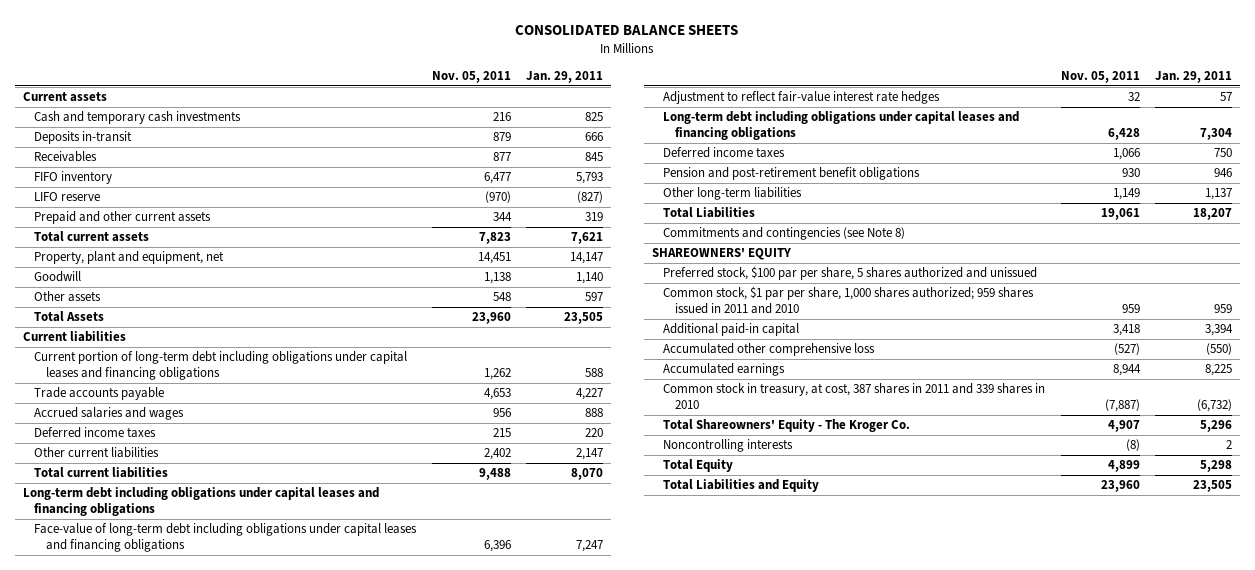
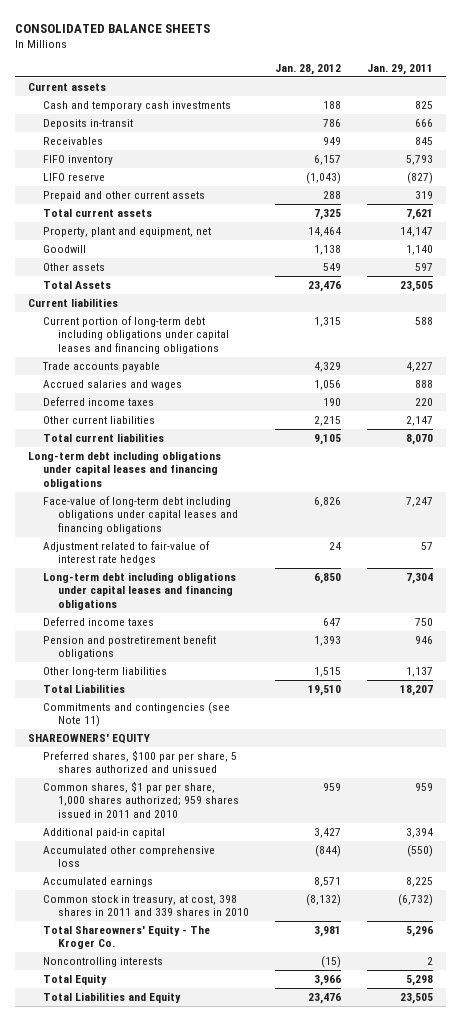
[431,70,511,83] Nov. 05, 2011 -> none
none -> [274,64,341,76] Jan. 28, 2012
[663,91,941,105] Adjustment to reflect fair-value interest rate hedges -> [42,540,210,566] Adjustment related to fair-value of interest rate hedges
[663,167,921,181] Pension and post-retirement benefit obligations -> [42,634,216,660] Pension and postretirement benefit obligations
[663,227,906,241] Commitments and contingencies (see Note 8) -> [42,701,230,728] Commitments and contingencies (see Note 11)
[663,266,1038,281] Preferred stock, $100 par per share, 5 shares authorized and unissued -> [42,749,237,774] Preferred shares, $100 par per share, 5 shares authorized and unissued
[663,286,1035,314] Common stock, $1 par per share, 1,000 shares authorized; 959 shares issued in 2011 and 2010 -> [42,780,239,819] Common shares, $1 par per share, 1,000 shares authorized; 959 shares issued in 2011 and 2010
[663,383,1046,409] Common stock in treasury, at cost, 387 shares in 2011 and 339 shares in 2010 -> [42,894,249,917] Common stock in treasury, at cost, 398 shares in 2011 and 339 shares in 2010

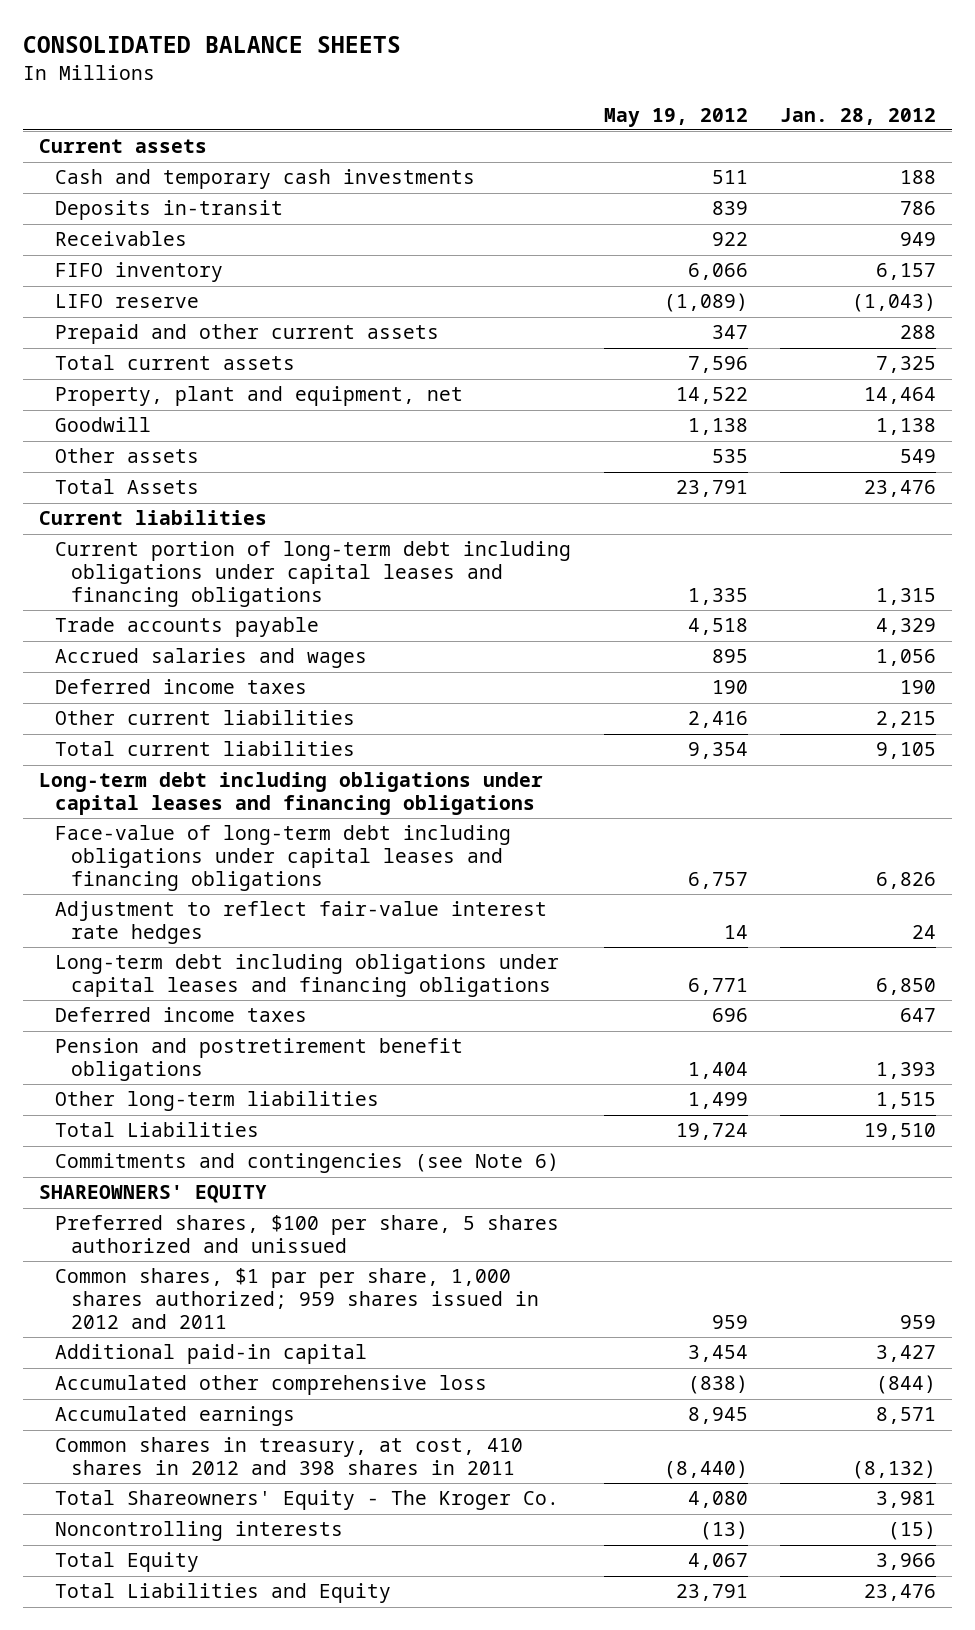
[367,64,434,76] Jan. 29, 2011 -> none
none -> [603,107,748,127] May 19, 2012
[42,540,210,566] Adjustment related to fair-value of interest rate hedges -> [55,901,548,944] Adjustment to reflect fair-value interest rate hedges
[42,701,230,728] Commitments and contingencies (see Note 11) -> [55,1153,560,1174] Commitments and contingencies (see Note 6)
[42,749,237,774] Preferred shares, $100 par per share, 5 shares authorized and unissued -> [55,1215,560,1253] Preferred shares, $100 per share, 5 shares authorized and unissued
[42,780,239,819] Common shares, $1 par per share, 1,000 shares authorized; 959 shares issued in 2011 and 2010 -> [55,1268,540,1329] Common shares, $1 par per share, 1,000 shares authorized; 959 shares issued in 2012 and 2011
[42,894,249,917] Common stock in treasury, at cost, 398 shares in 2011 and 339 shares in 2010 -> [55,1437,524,1475] Common shares in treasury, at cost, 410 shares in 2012 and 398 shares in 2011

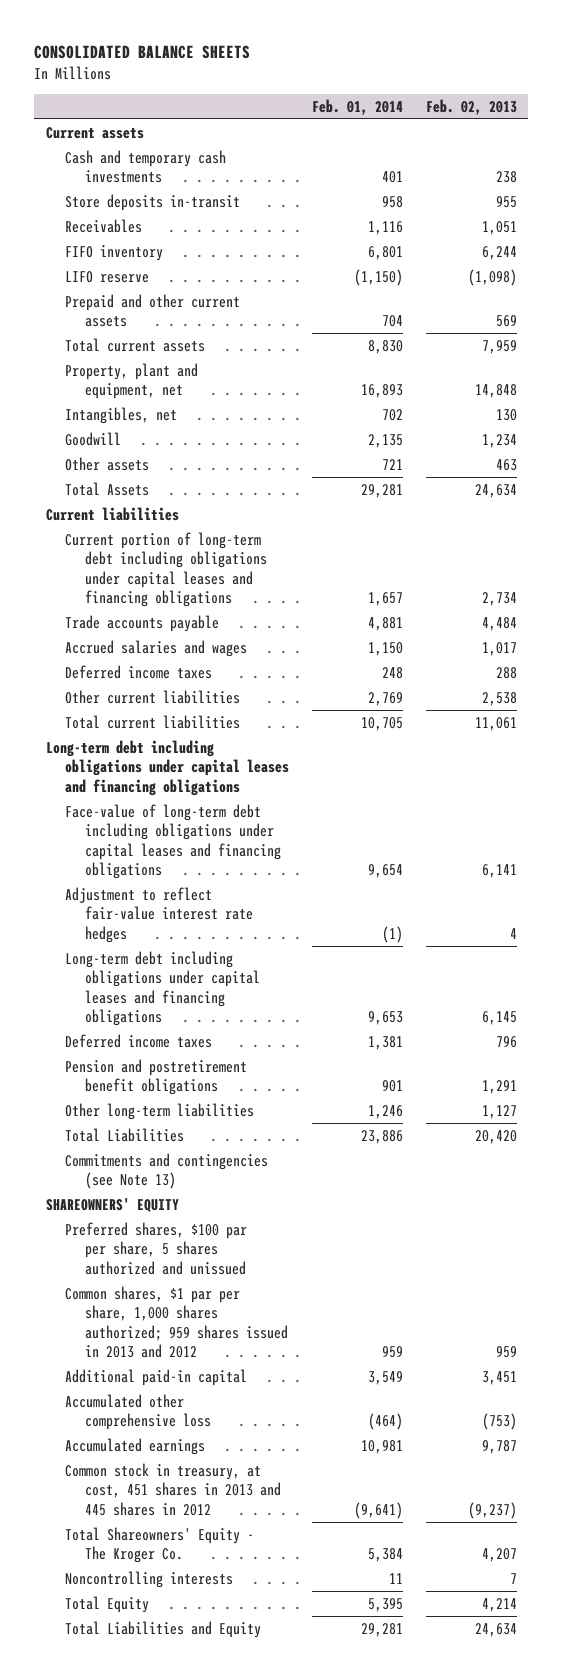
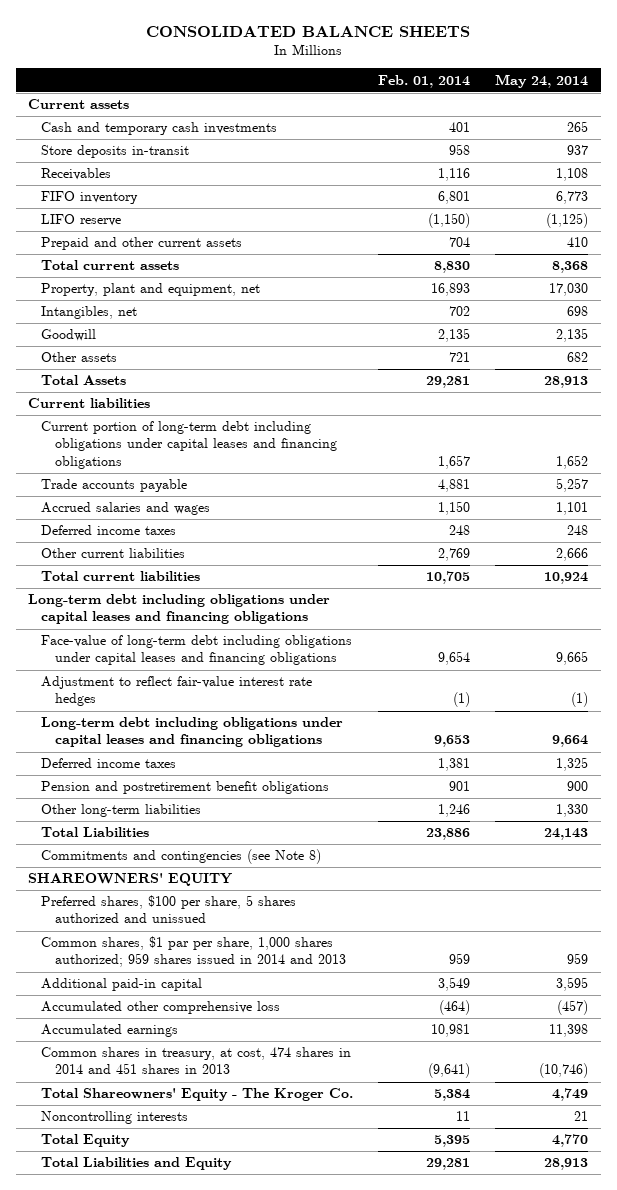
[425,98,517,115] Feb. 02, 2013 -> none
none -> [495,73,589,88] May 24, 2014
[65,1152,269,1190] Commitments and contingencies (see Note 13) -> [41,849,322,865] Commitments and contingencies (see Note 8)
[65,1221,248,1275] Preferred shares, $100 par per share, 5 shares authorized and unissued -> [41,895,297,924] Preferred shares, $100 per share, 5 shares authorized and unissued
[65,1285,288,1359] Common shares, $1 par per share, 1,000 shares authorized; 959 shares issued in 2013 and 2012 -> [41,936,346,968] Common shares, $1 par per share, 1,000 shares authorized; 959 shares issued in 2014 and 2013
[65,1462,281,1516] Common stock in treasury, at cost, 451 shares in 2013 and 445 shares in 2012 -> [41,1047,352,1075] Common shares in treasury, at cost, 474 shares in 2014 and 451 shares in 2013

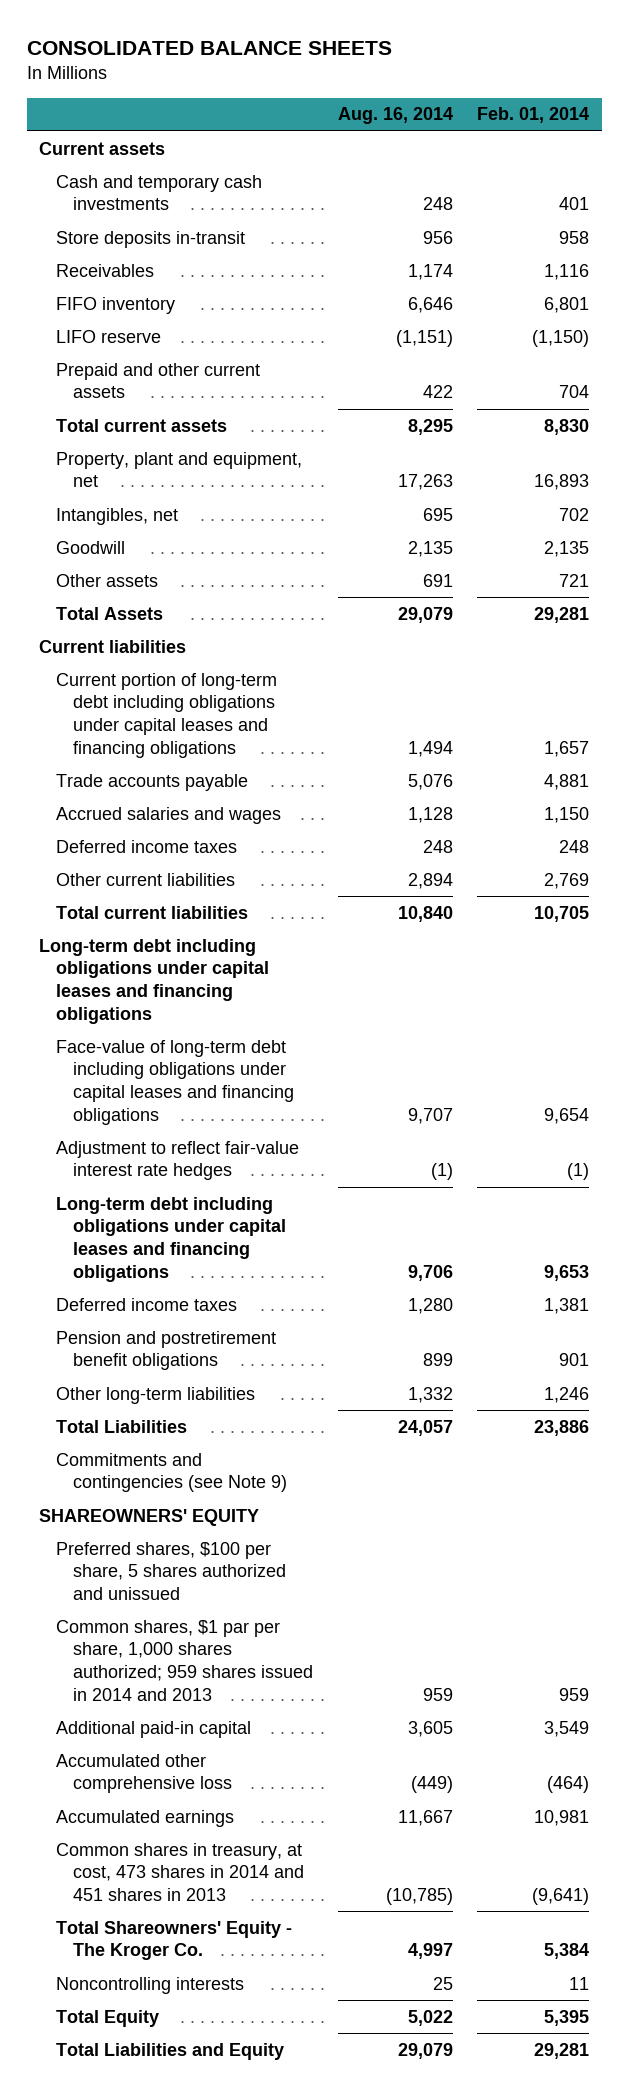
[495,73,589,88] May 24, 2014 -> none
none -> [337,107,453,125] Aug. 16, 2014
[41,849,322,865] Commitments and contingencies (see Note 8) -> [55,1452,287,1493] Commitments and contingencies (see Note 9)
[41,1047,352,1075] Common shares in treasury, at cost, 474 shares in 2014 and 451 shares in 2013 -> [55,1842,304,1902] Common shares in treasury, at cost, 473 shares in 2014 and 451 shares in 2013

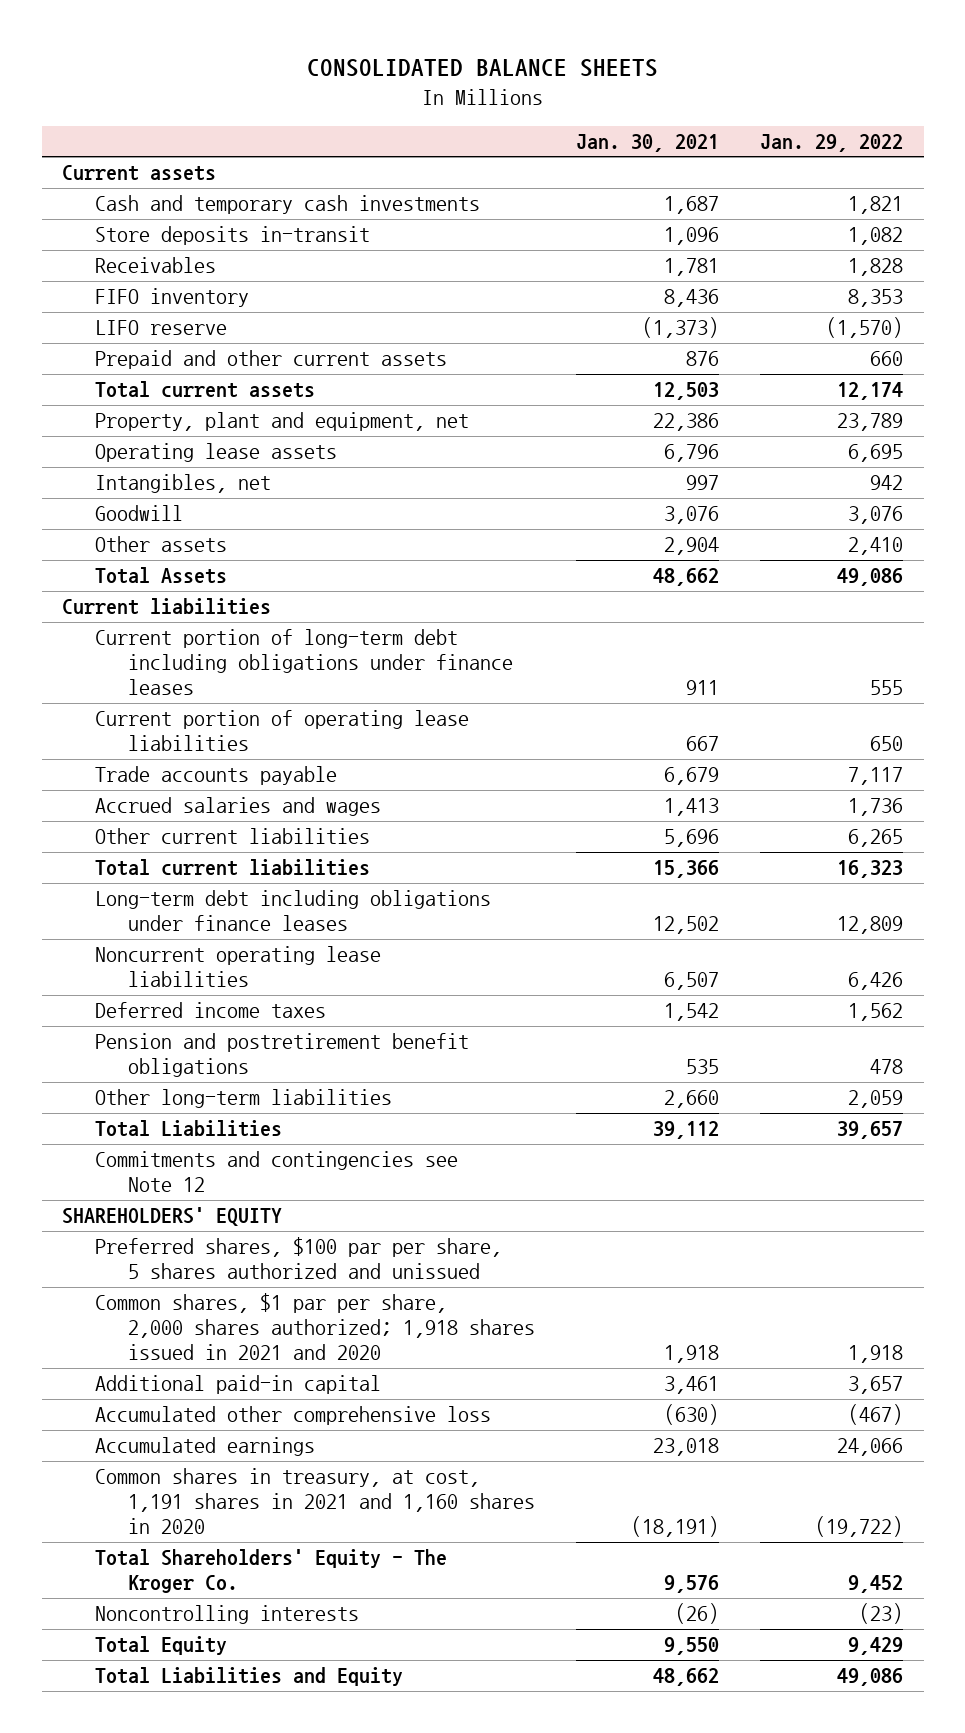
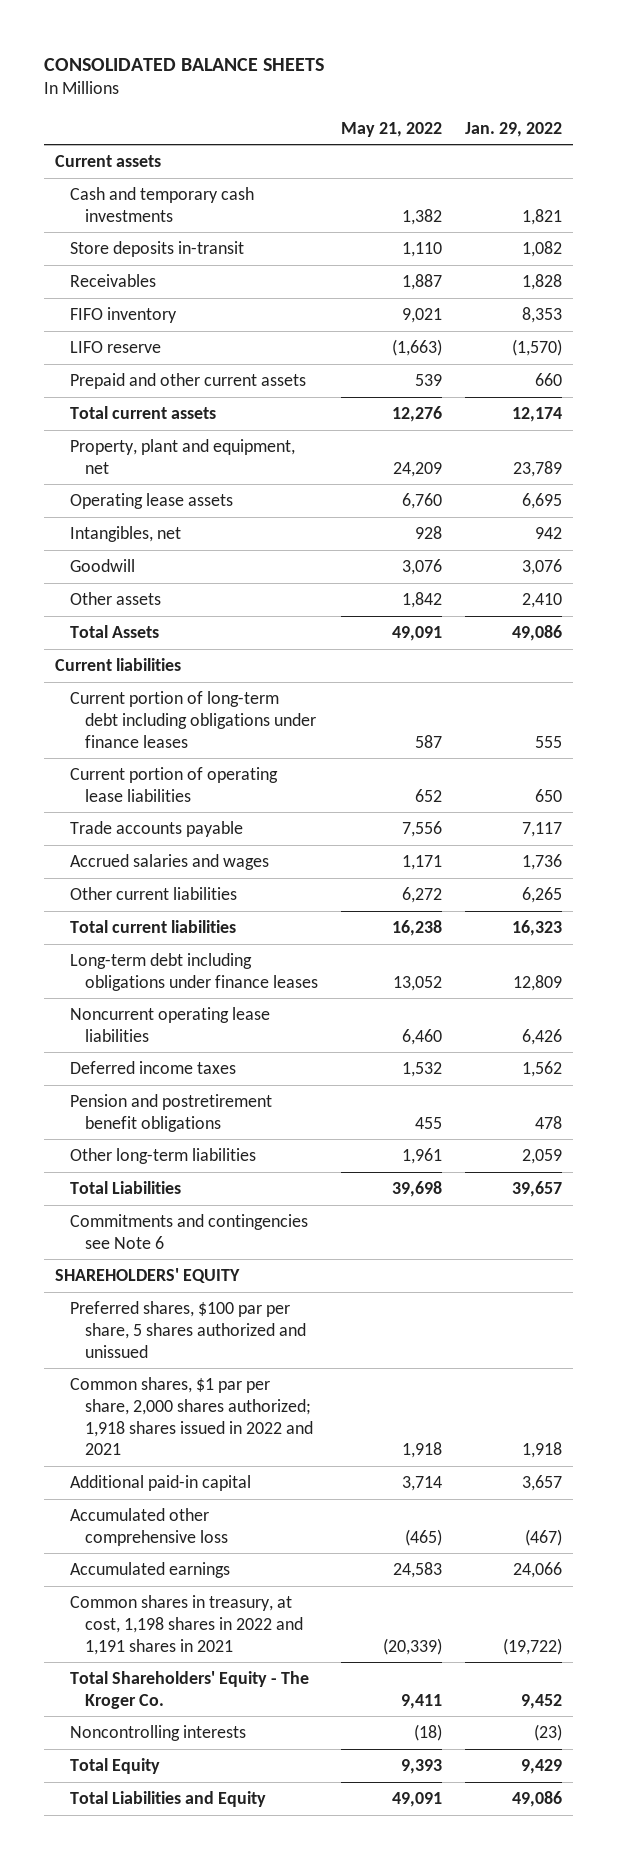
[576,134,720,153] Jan. 30, 2021 -> none
none -> [341,121,443,137] May 21, 2022
[95,1151,459,1193] Commitments and contingencies see Note 12 -> [70,1213,309,1249] Commitments and contingencies see Note 6
[95,1293,536,1361] Common shares, $1 par per share, 2,000 shares authorized; 1,918 shares issued in 2021 and 2020 -> [70,1376,314,1456] Common shares, $1 par per share, 2,000 shares authorized; 1,918 shares issued in 2022 and 2021
[95,1468,536,1535] Common shares in treasury, at cost, 1,191 shares in 2021 and 1,160 shares in 2020 -> [70,1594,304,1655] Common shares in treasury, at cost, 1,198 shares in 2022 and 1,191 shares in 2021

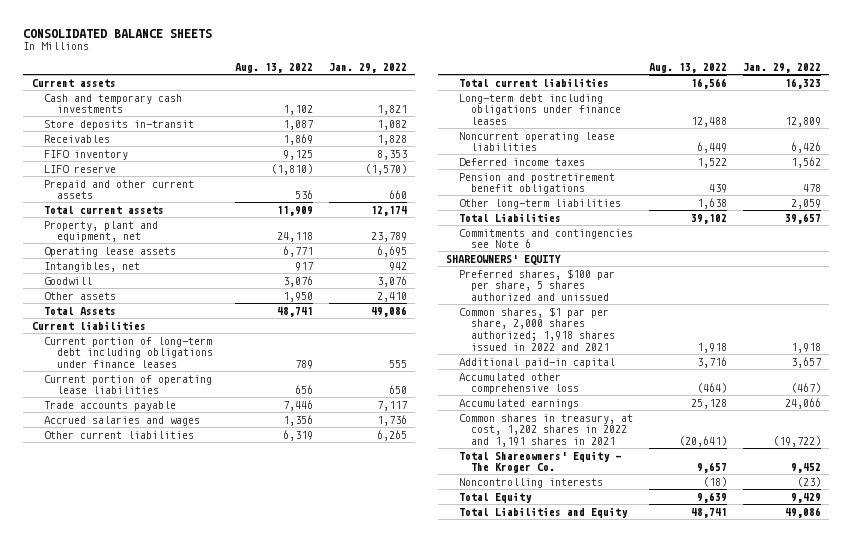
[341,121,443,137] May 21, 2022 -> none
none -> [234,63,313,74] Aug. 13, 2022
[55,1267,241,1283] SHAREHOLDERS' EQUITY -> [446,254,562,265] SHAREOWNERS' EQUITY
[70,1594,304,1655] Common shares in treasury, at cost, 1,198 shares in 2022 and 1,191 shares in 2021 -> [458,413,633,448] Common shares in treasury, at cost, 1,202 shares in 2022 and 1,191 shares in 2021
[70,1670,310,1709] Total Shareholders' Equity - The Kroger Co. -> [458,450,621,474] Total Shareowners' Equity - The Kroger Co.

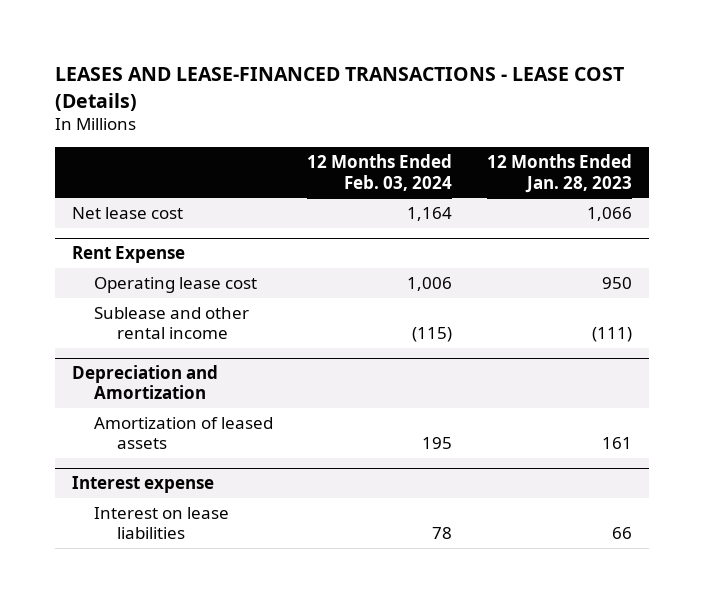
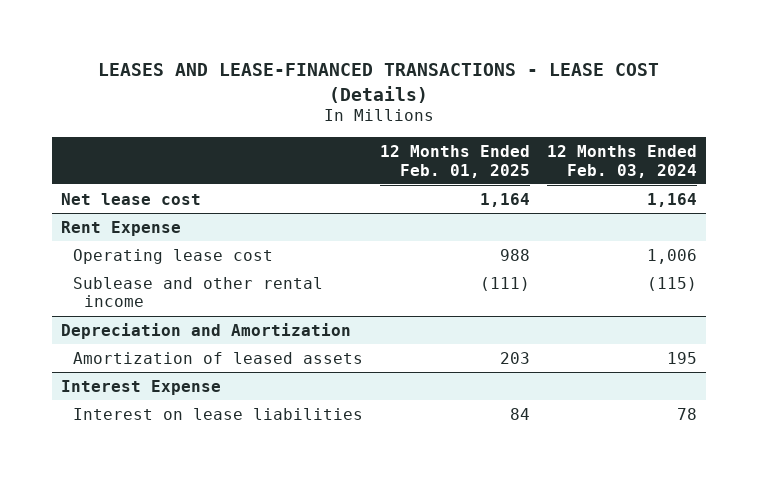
[486,154,632,193] 12 Months Ended Jan. 28, 2023 -> none
none -> [379,144,530,178] 12 Months Ended Feb. 01, 2025
[72,476,215,494] Interest expense -> [60,379,221,395] Interest Expense

